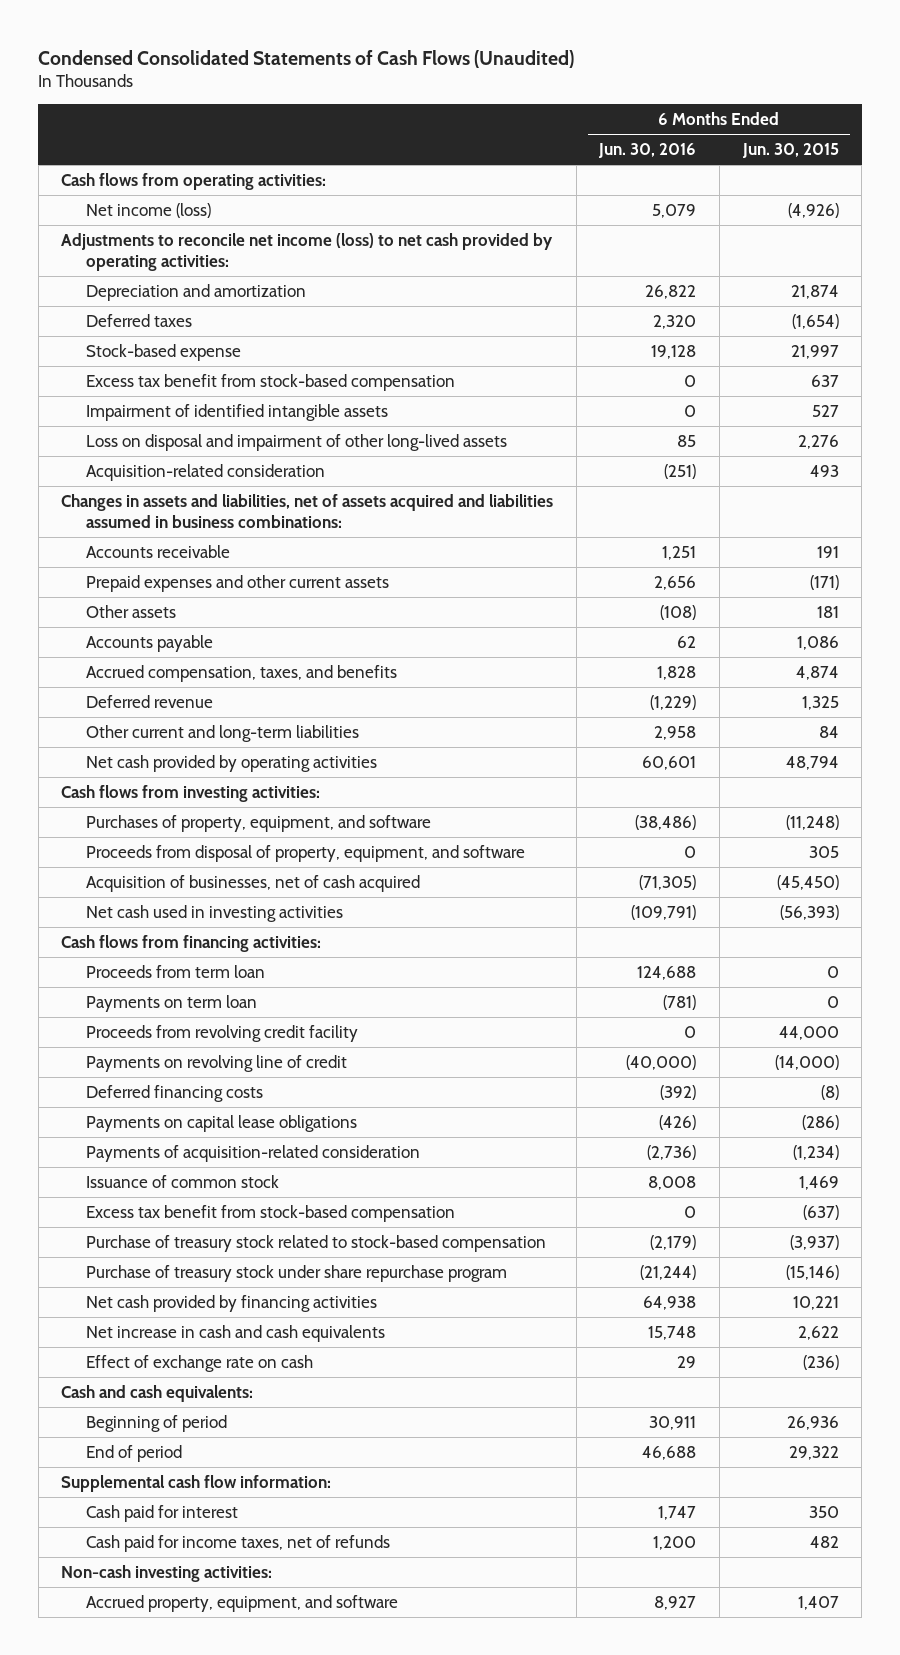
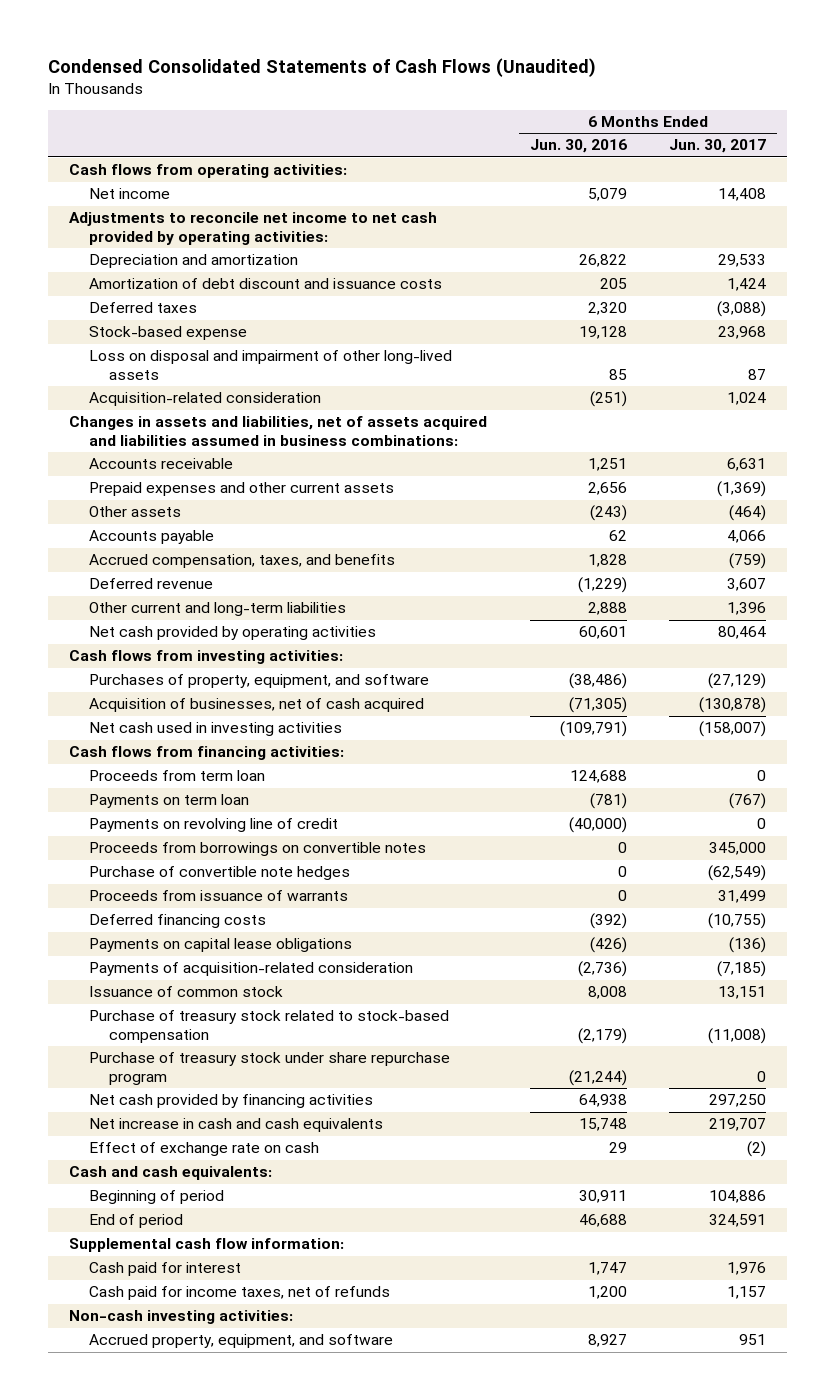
[741,143,839,159] Jun. 30, 2015 -> none
none -> [669,139,767,154] Jun. 30, 2017
[86,202,212,218] Net income (loss) -> [89,188,171,200] Net income
[61,232,554,271] Adjustments to reconcile net income (loss) to net cash provided by operating activities: -> [69,212,438,245] Adjustments to reconcile net income to net cash provided by operating activities:
none -> [89,278,443,290] Amortization of debt discount and issuance costs
[86,373,456,391] Excess tax benefit from stock-based compensation -> none
[86,403,389,421] Impairment of identified intangible assets -> none
[660,604,697,620] (108) -> [589,505,627,522] (243)
[654,725,697,740] 2,958 -> [587,602,627,616] 2,888
[86,844,526,862] Proceeds from disposal of property, equipment, and software -> none
[86,1024,359,1042] Proceeds from revolving credit facility -> none
none -> [89,842,427,857] Proceeds from borrowings on convertible notes
none -> [89,866,351,881] Purchase of convertible note hedges
none -> [89,890,349,902] Proceeds from issuance of warrants
[86,1204,456,1222] Excess tax benefit from stock-based compensation -> none

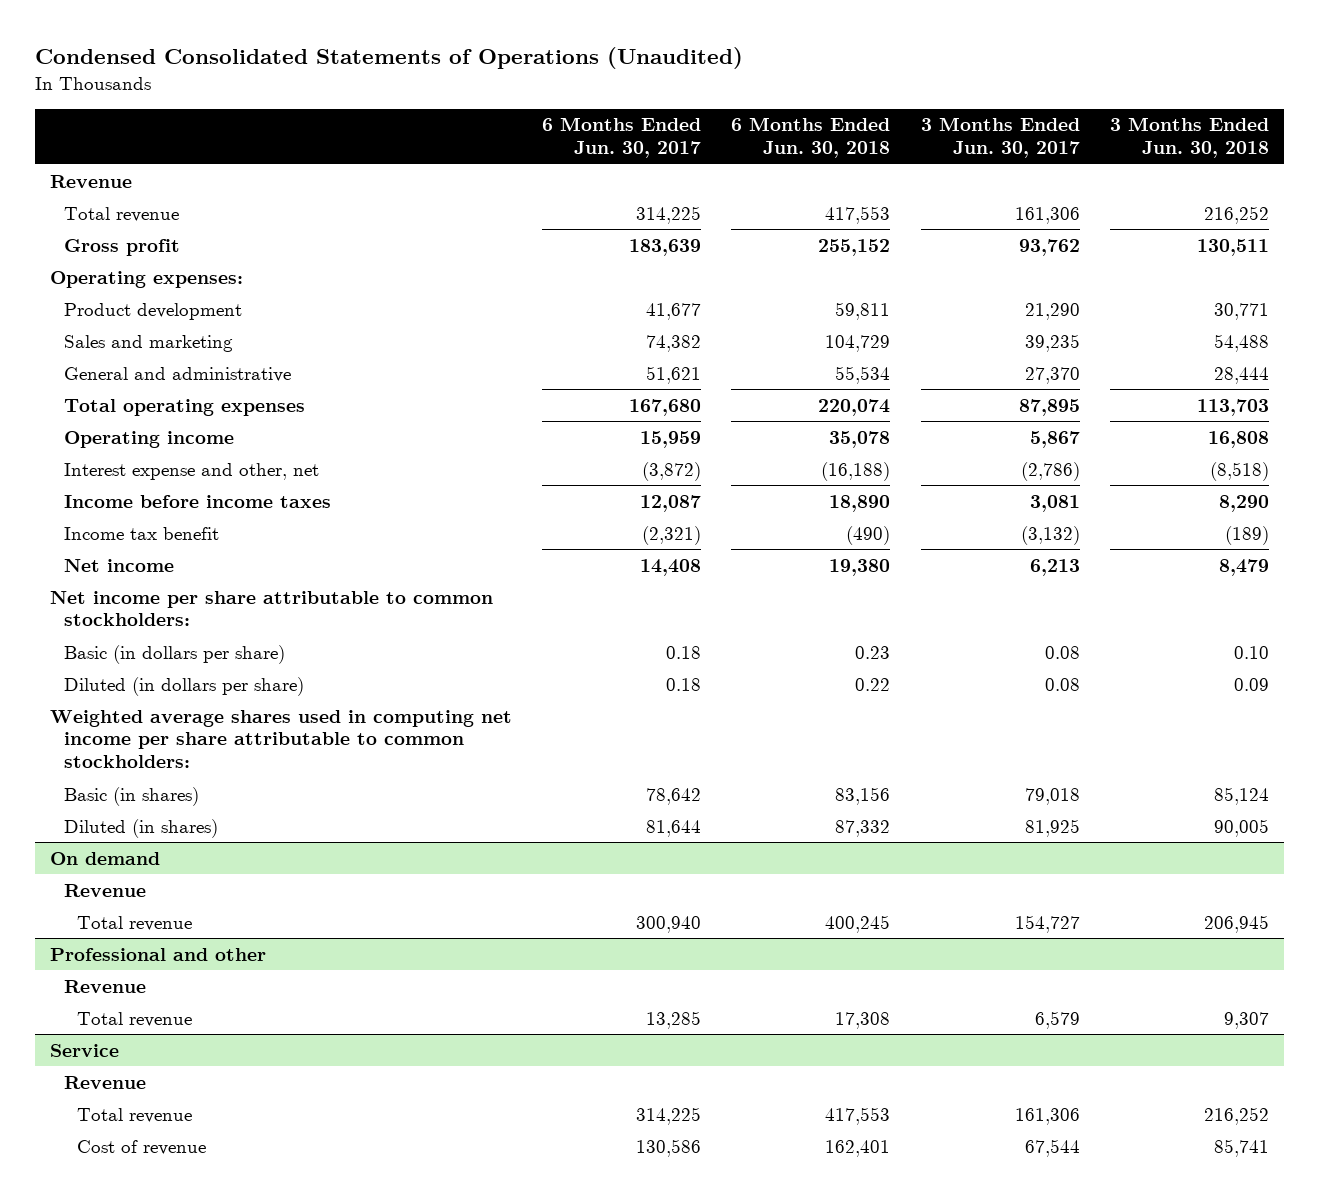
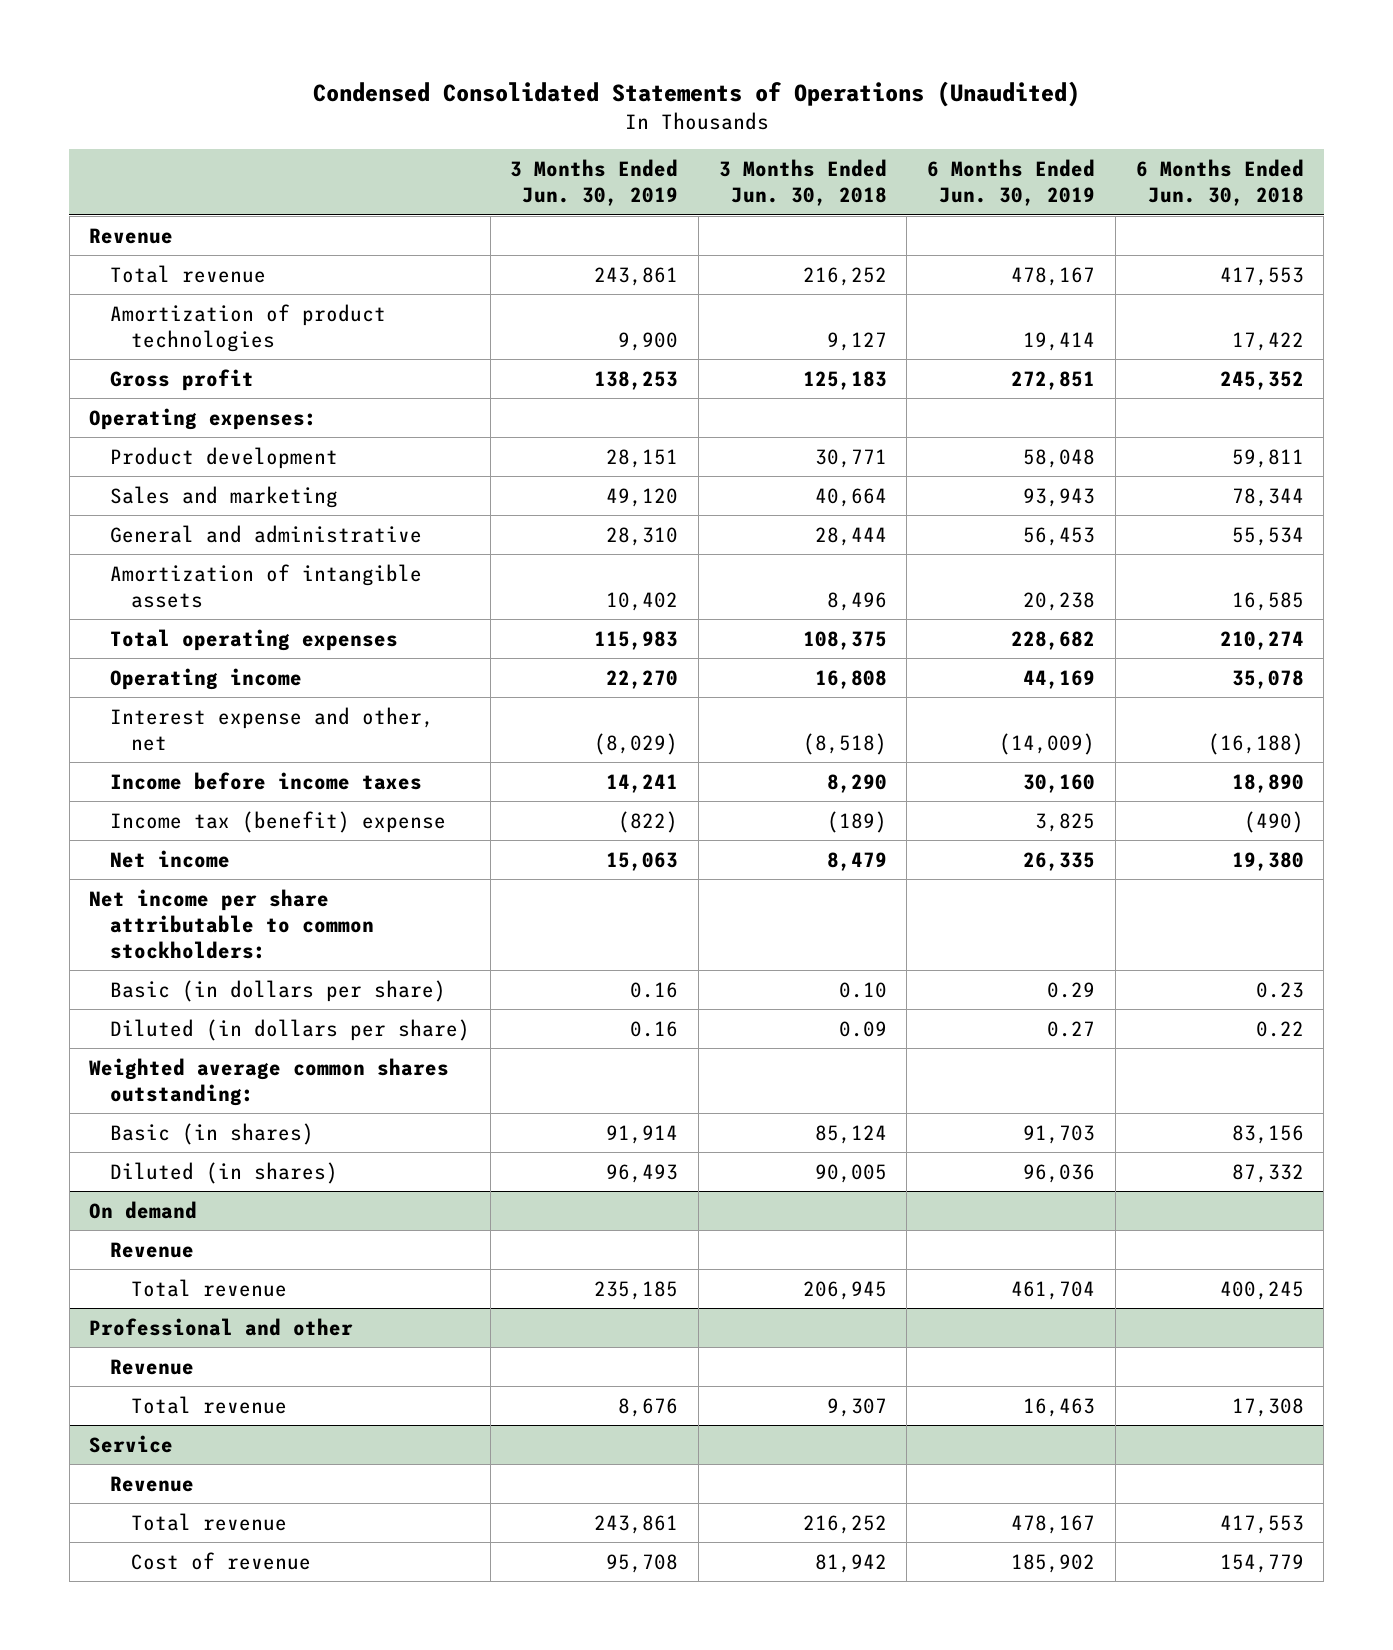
[542,117,702,159] 6 Months Ended Jun. 30, 2017 -> none
[920,117,1080,159] 3 Months Ended Jun. 30, 2017 -> none
none -> [510,159,679,207] 3 Months Ended Jun. 30, 2019
none -> [927,159,1096,207] 6 Months Ended Jun. 30, 2019
none -> [110,303,387,352] Amortization of product technologies
[818,238,891,256] 255,152 -> [1219,370,1304,390] 245,352
[1196,238,1269,256] 130,511 -> [802,370,887,390] 125,183
[825,334,891,352] 104,729 -> [1231,487,1304,507] 78,344
[1213,333,1269,352] 54,488 -> [814,487,887,507] 40,664
none -> [110,563,423,608] Amortization of intangible assets
[818,398,891,416] 220,074 -> [1219,630,1304,650] 210,274
[1196,398,1269,416] 113,703 -> [802,630,887,650] 108,375
[63,526,219,540] Income tax benefit -> [110,810,447,833] Income tax (benefit) expense
[50,709,513,769] Weighted average shares used in computing net income per share attributable to common stockholders: -> [89,1057,450,1106] Weighted average common shares outstanding:
[825,1139,891,1157] 162,401 -> [1219,1553,1304,1573] 154,779
[1213,1138,1269,1157] 85,741 -> [814,1553,887,1573] 81,942

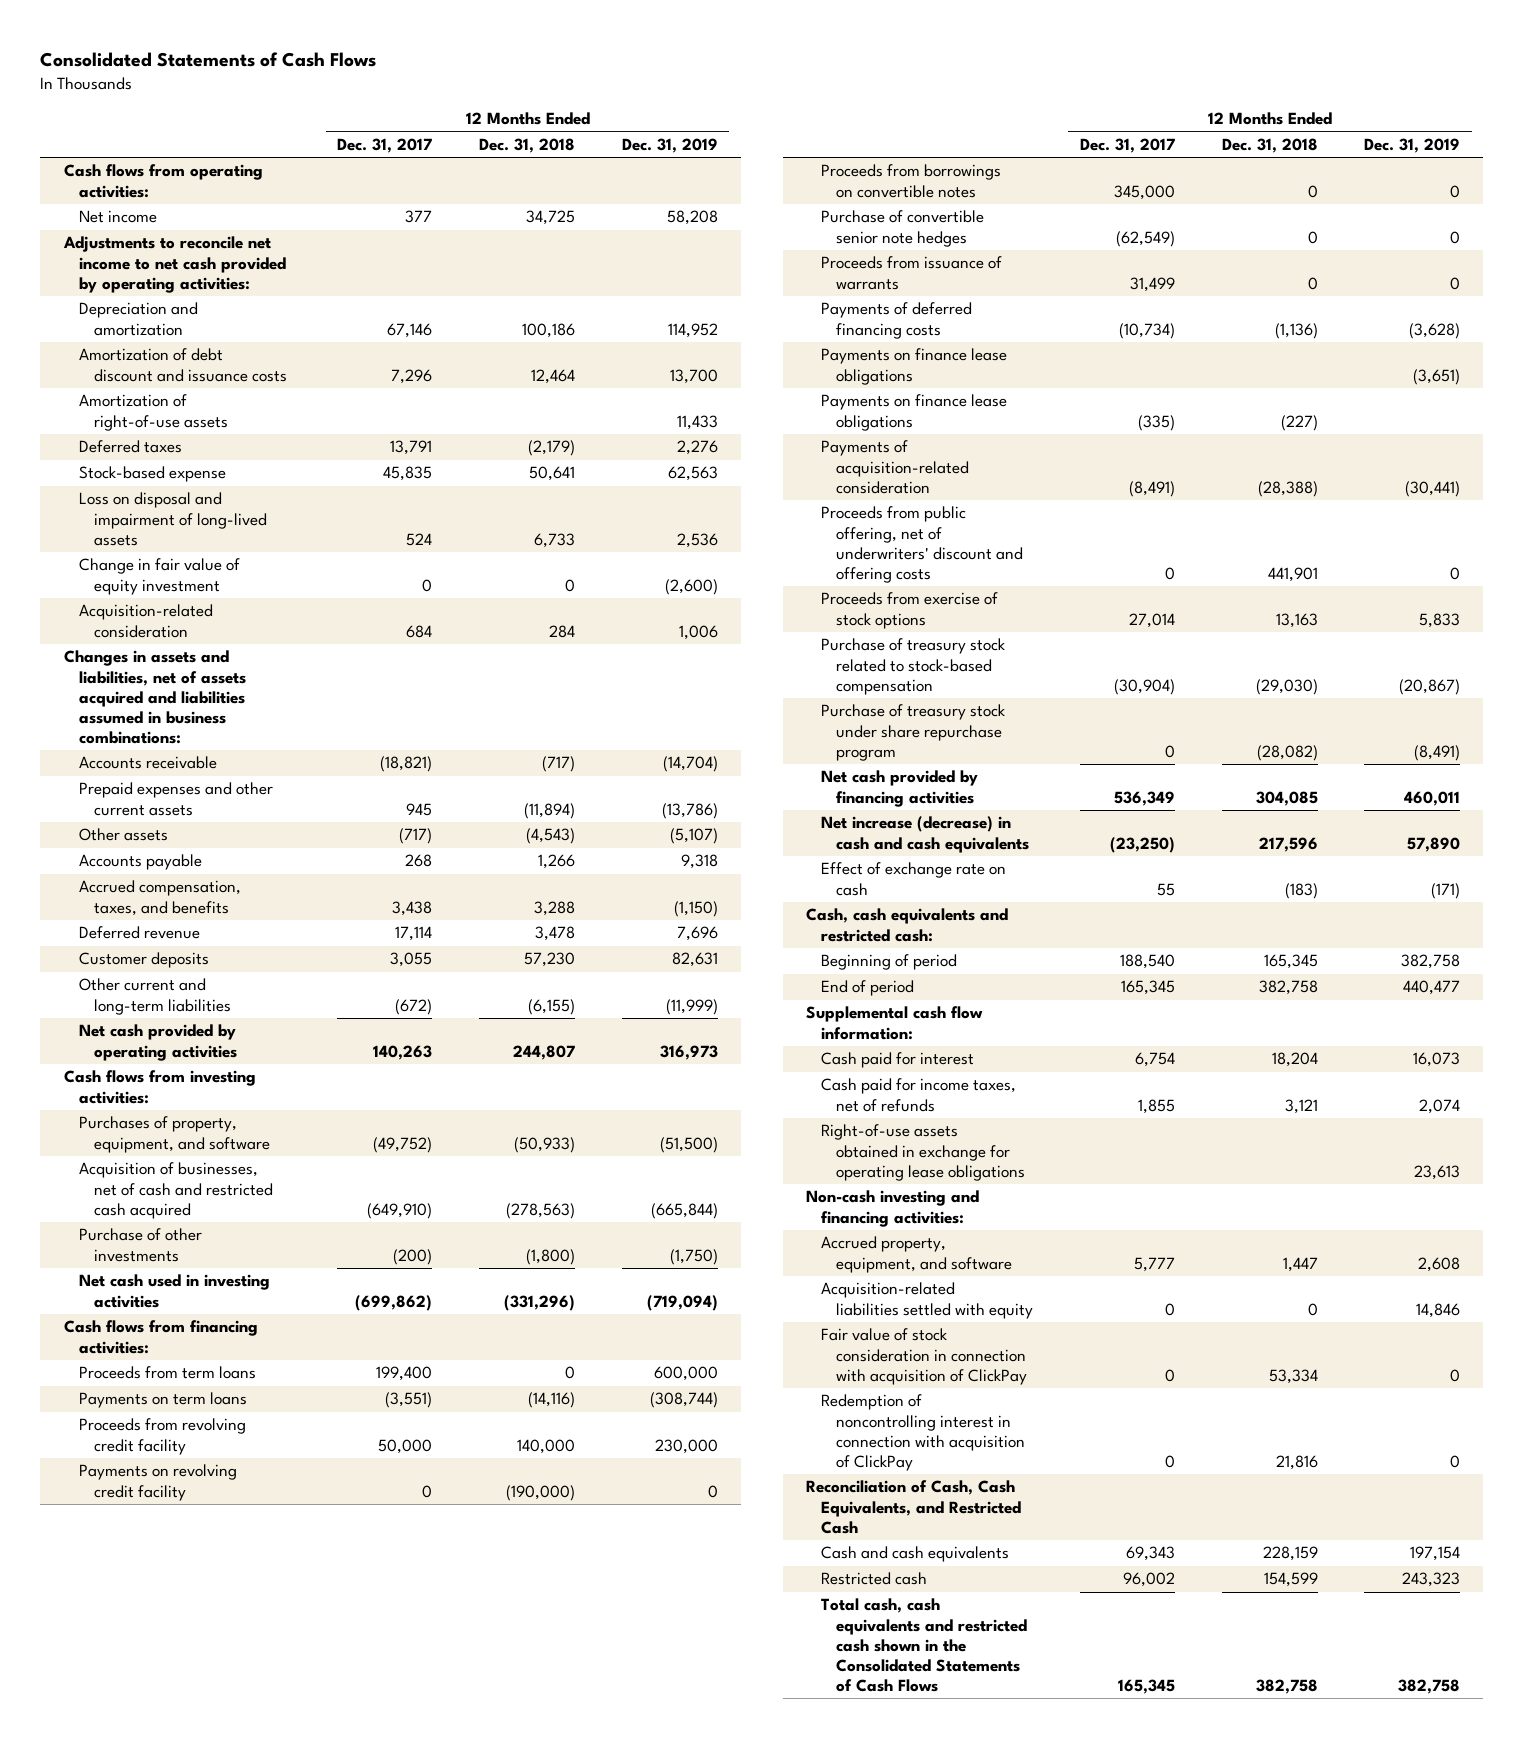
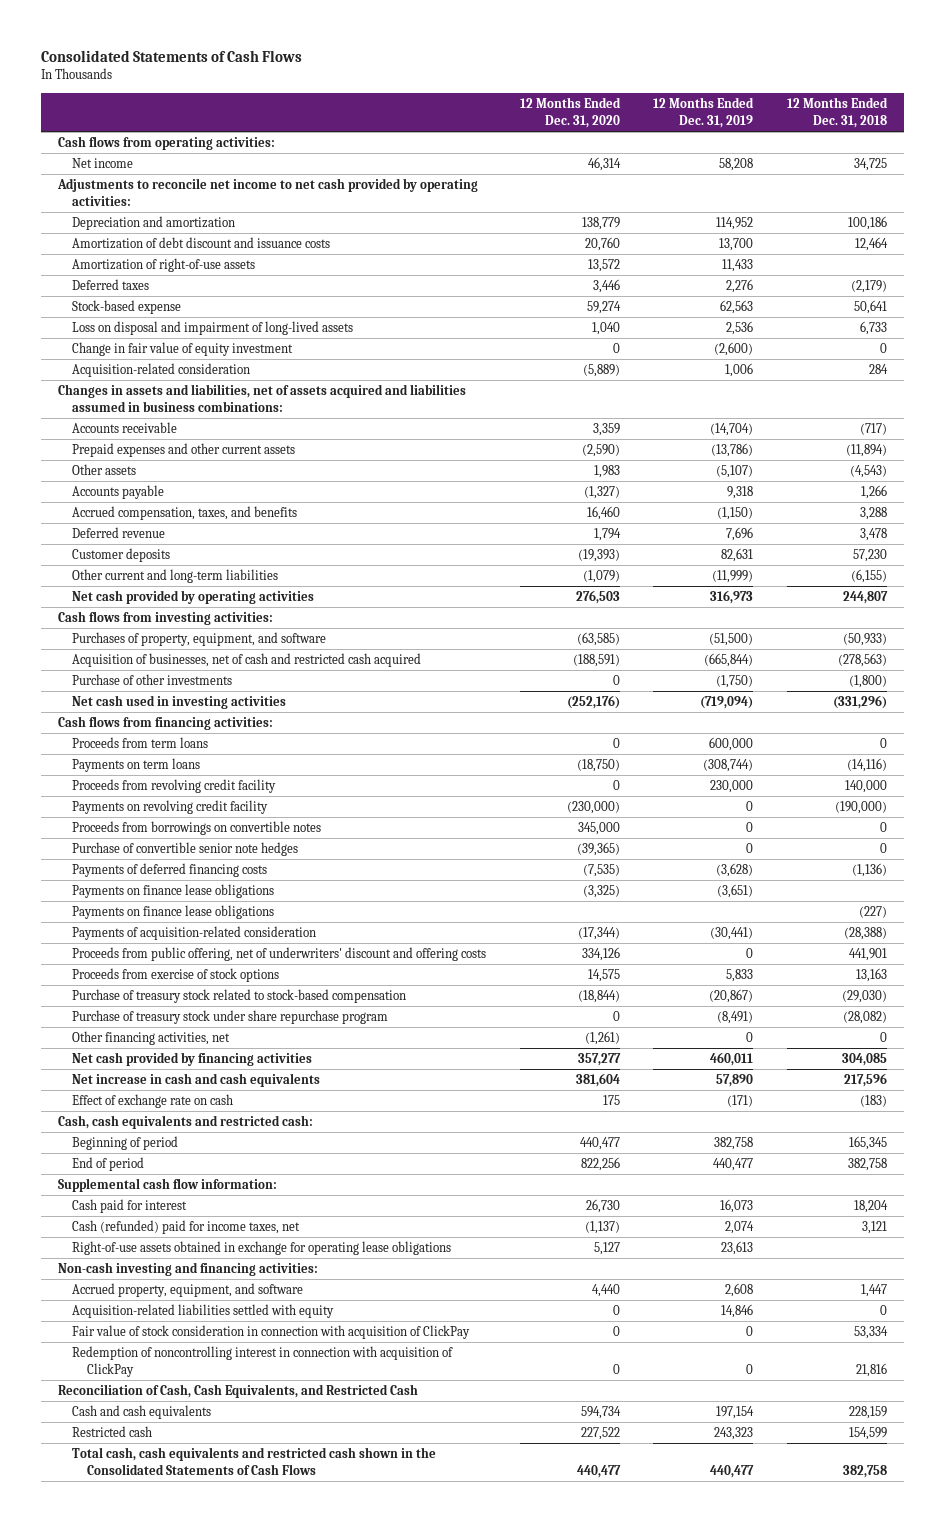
[337,138,433,154] Dec. 31, 2017 -> none
none -> [519,96,621,128] 12 Months Ended Dec. 31, 2020
[821,256,1003,290] Proceeds from issuance of warrants -> none
none -> [72,1031,231,1046] Other financing activities, net
[821,816,1030,853] Net increase (decrease) in cash and cash equivalents -> [72,1073,321,1088] Net increase in cash and cash equivalents
[821,1078,1017,1112] Cash paid for income taxes, net of refunds -> [72,1220,301,1235] Cash (refunded) paid for income taxes, net
[1398,1678,1461,1694] 382,758 -> [710,1465,755,1479] 440,477

